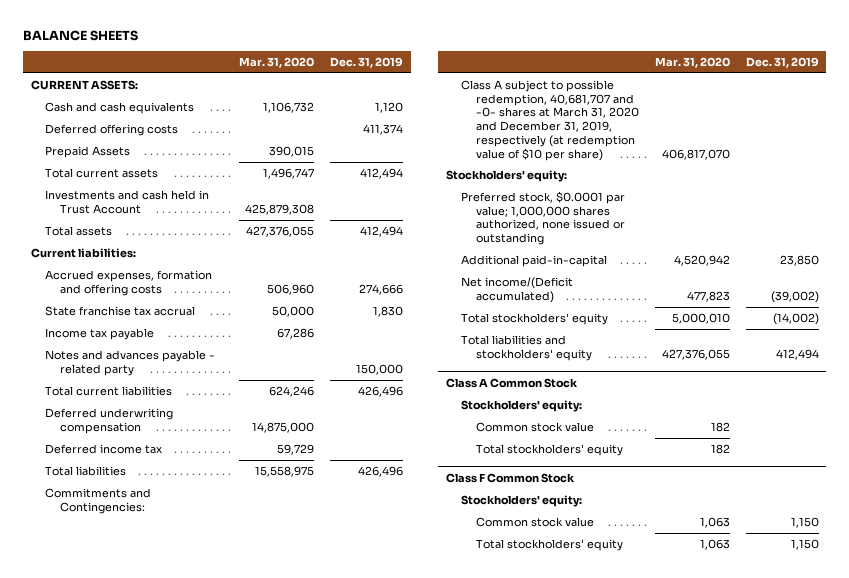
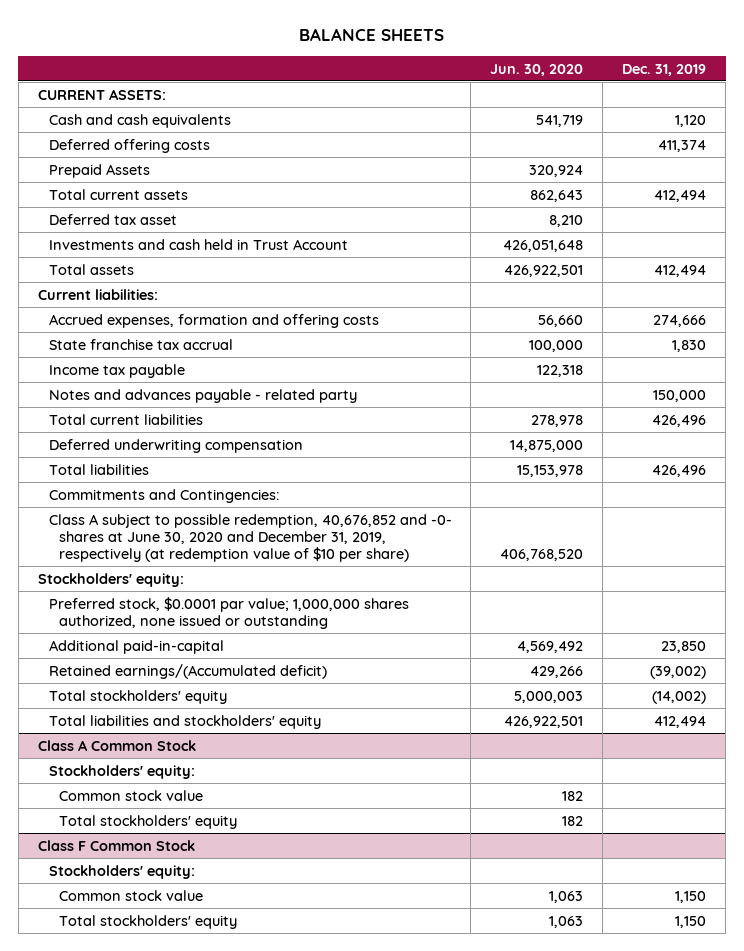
[238,56,314,68] Mar. 31, 2020 -> none
none -> [490,63,584,76] Jun. 30, 2020
none -> [48,213,177,225] Deferred tax asset
[45,443,163,454] Deferred income tax -> none
[461,79,639,161] Class A subject to possible redemption, 40,681,707 and -0- shares at March 31, 2020 and December 31, 2019, respectively (at redemption value of $10 per share) -> [48,513,452,562] Class A subject to possible redemption, 40,676,852 and -0- shares at June 30, 2020 and December 31, 2019, respectively (at redemption value of $10 per share)
[461,276,574,303] Net income/(Deficit accumulated) -> [48,663,327,679] Retained earnings/(Accumulated deficit)

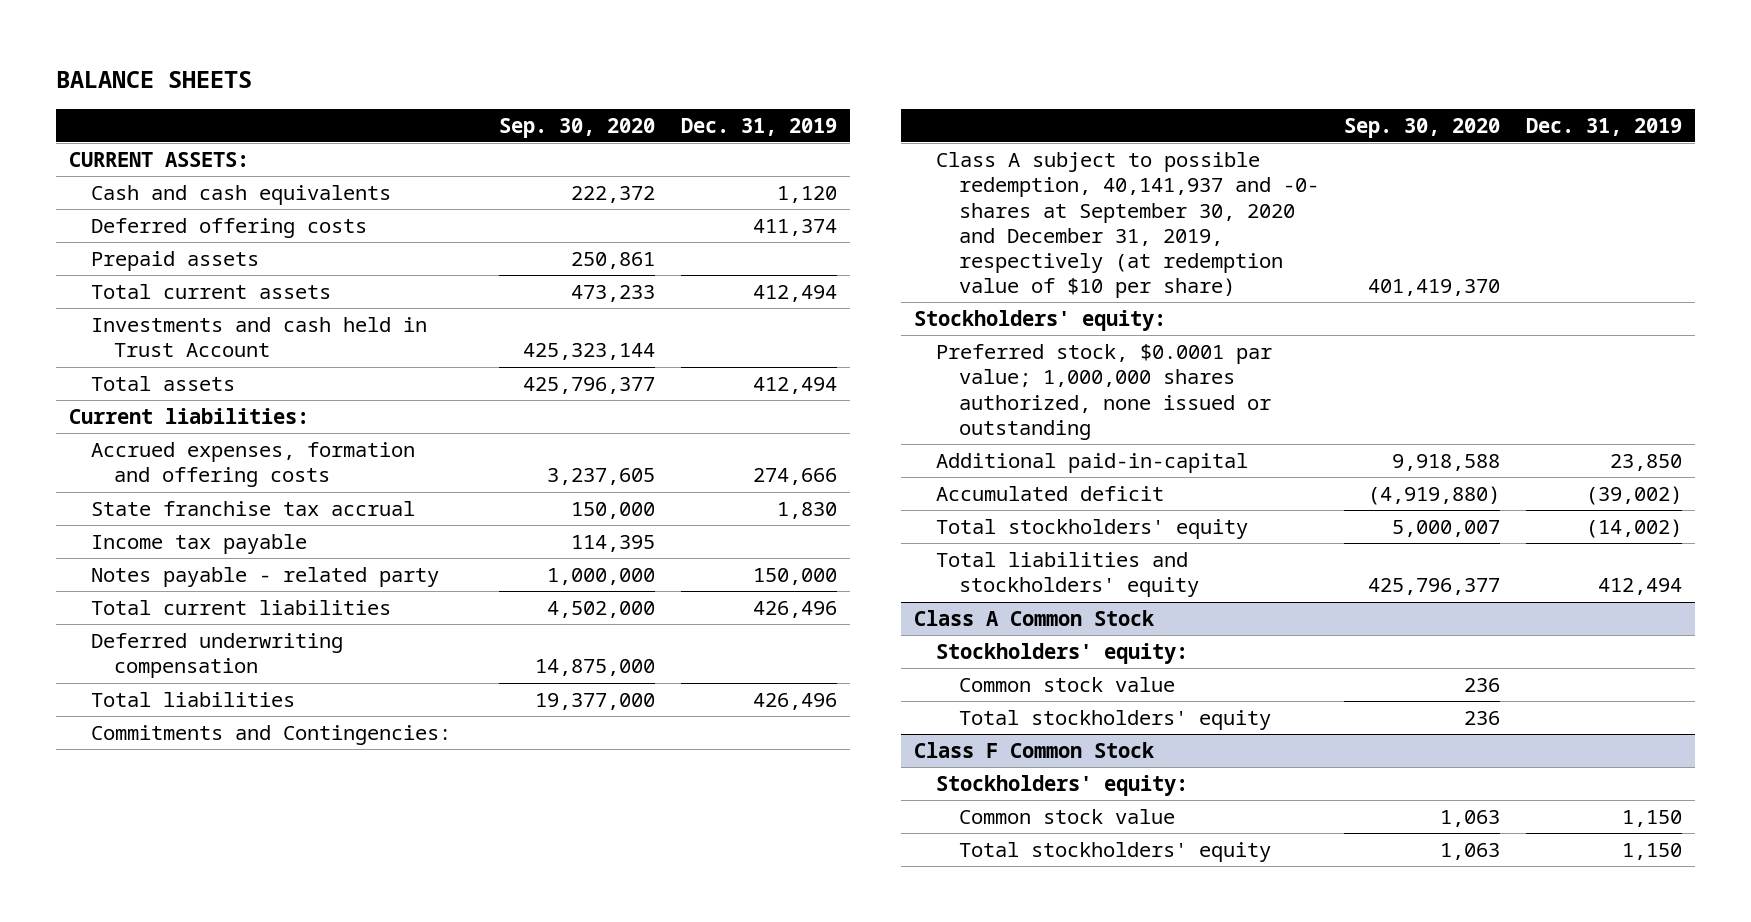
[490,63,584,76] Jun. 30, 2020 -> none
none -> [499,117,656,138] Sep. 30, 2020
[48,163,150,178] Prepaid Assets -> [91,251,260,272] Prepaid assets
[48,213,177,225] Deferred tax asset -> none
[48,388,357,403] Notes and advances payable - related party -> [91,567,440,588] Notes payable - related party
[48,513,452,562] Class A subject to possible redemption, 40,676,852 and -0- shares at June 30, 2020 and December 31, 2019, respectively (at redemption value of $10 per share) -> [936,152,1319,299] Class A subject to possible redemption, 40,141,937 and -0- shares at September 30, 2020 and December 31, 2019, respectively (at redemption value of $10 per share)
[48,663,327,679] Retained earnings/(Accumulated deficit) -> [936,486,1165,502] Accumulated deficit

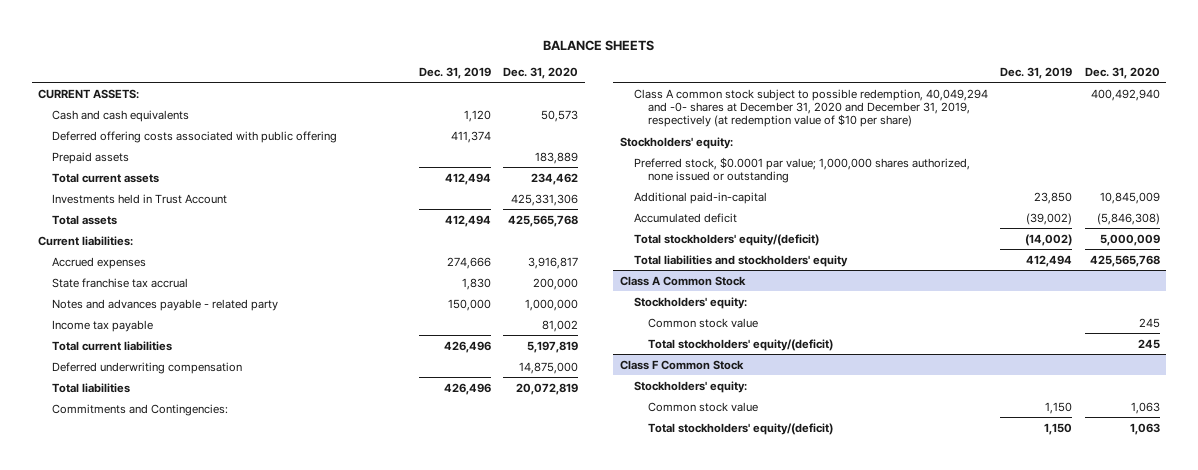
[499,117,656,138] Sep. 30, 2020 -> none
none -> [503,66,579,79] Dec. 31, 2020
[91,218,368,239] Deferred offering costs -> [52,130,338,143] Deferred offering costs associated with public offering
[91,317,428,358] Investments and cash held in Trust Account -> [52,193,228,204] Investments held in Trust Account
[91,442,416,488] Accrued expenses, formation and offering costs -> [52,256,147,269] Accrued expenses
none -> [52,298,279,311] Notes and advances payable - related party
[91,567,440,588] Notes payable - related party -> none
[936,152,1319,299] Class A subject to possible redemption, 40,141,937 and -0- shares at September 30, 2020 and December 31, 2019, respectively (at redemption value of $10 per share) -> [633,88,988,128] Class A common stock subject to possible redemption, 40,049,294 and -0- shares at December 31, 2020 and December 31, 2019, respectively (at redemption value of $10 per share)
[936,519,1249,540] Total stockholders' equity -> [633,233,819,246] Total stockholders' equity/(deficit)
[958,710,1271,731] Total stockholders' equity -> [648,338,834,351] Total stockholders' equity/(deficit)
[958,842,1271,863] Total stockholders' equity -> [648,422,834,435] Total stockholders' equity/(deficit)

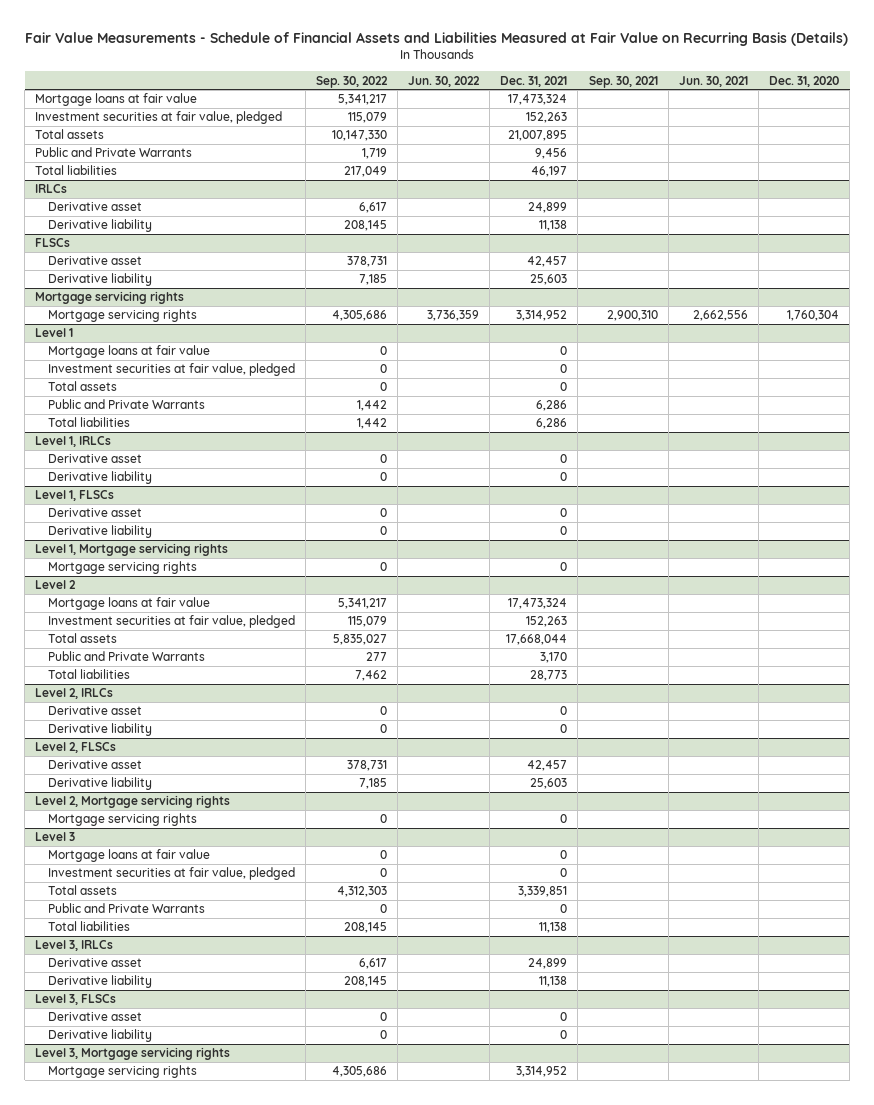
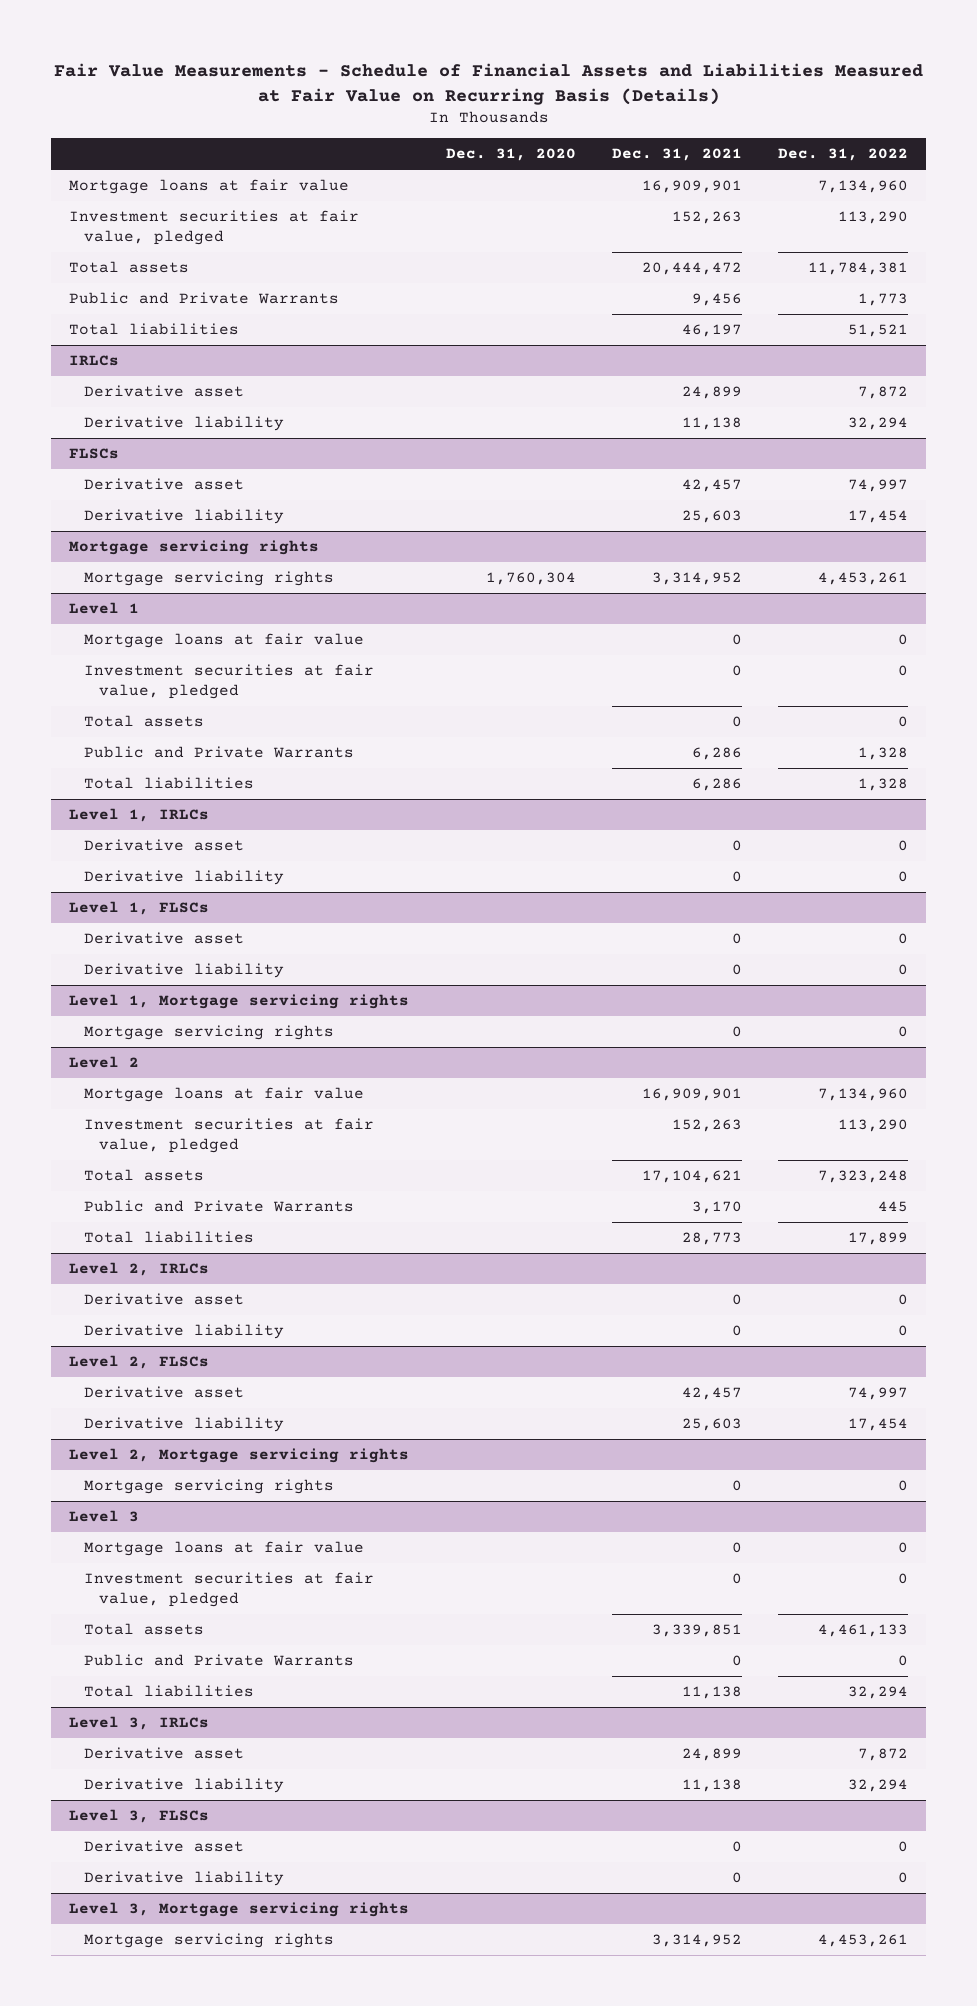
[315,75,388,88] Sep. 30, 2022 -> none
[408,75,481,87] Jun. 30, 2022 -> none
[588,75,658,88] Sep. 30, 2021 -> none
[678,75,748,87] Jun. 30, 2021 -> none
none -> [778,148,909,162] Dec. 31, 2022
[508,94,568,106] 17,473,324 -> [641,180,742,194] 16,909,901
[508,130,568,142] 21,007,895 -> [641,262,742,276] 20,444,472
[508,598,568,610] 17,473,324 -> [641,1088,742,1102] 16,909,901
[506,634,568,646] 17,668,044 -> [641,1170,742,1184] 17,104,621

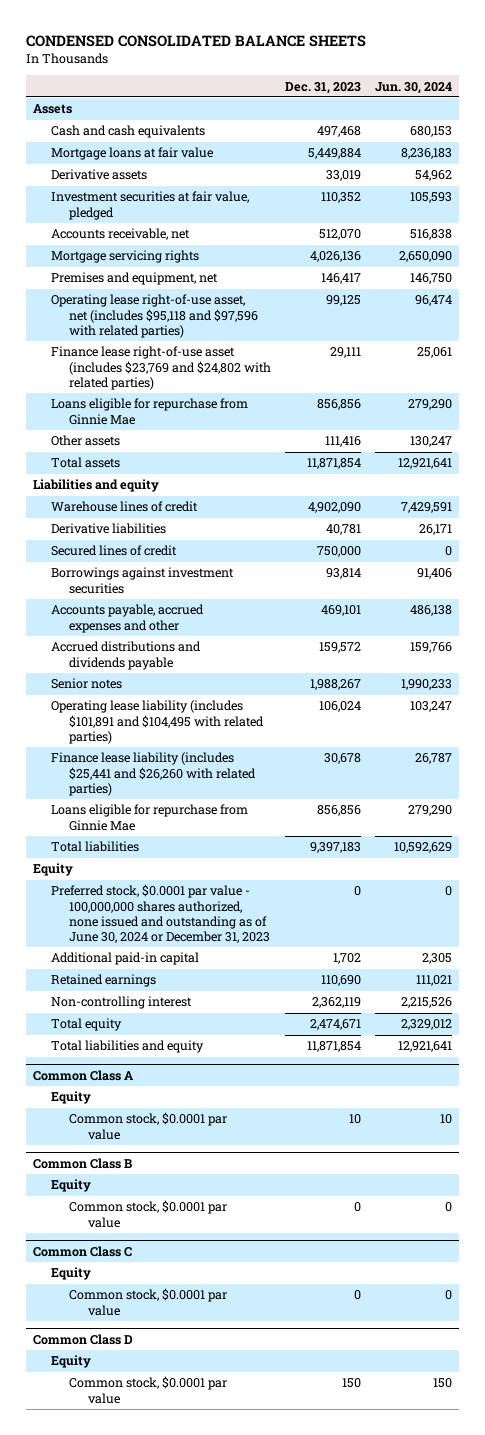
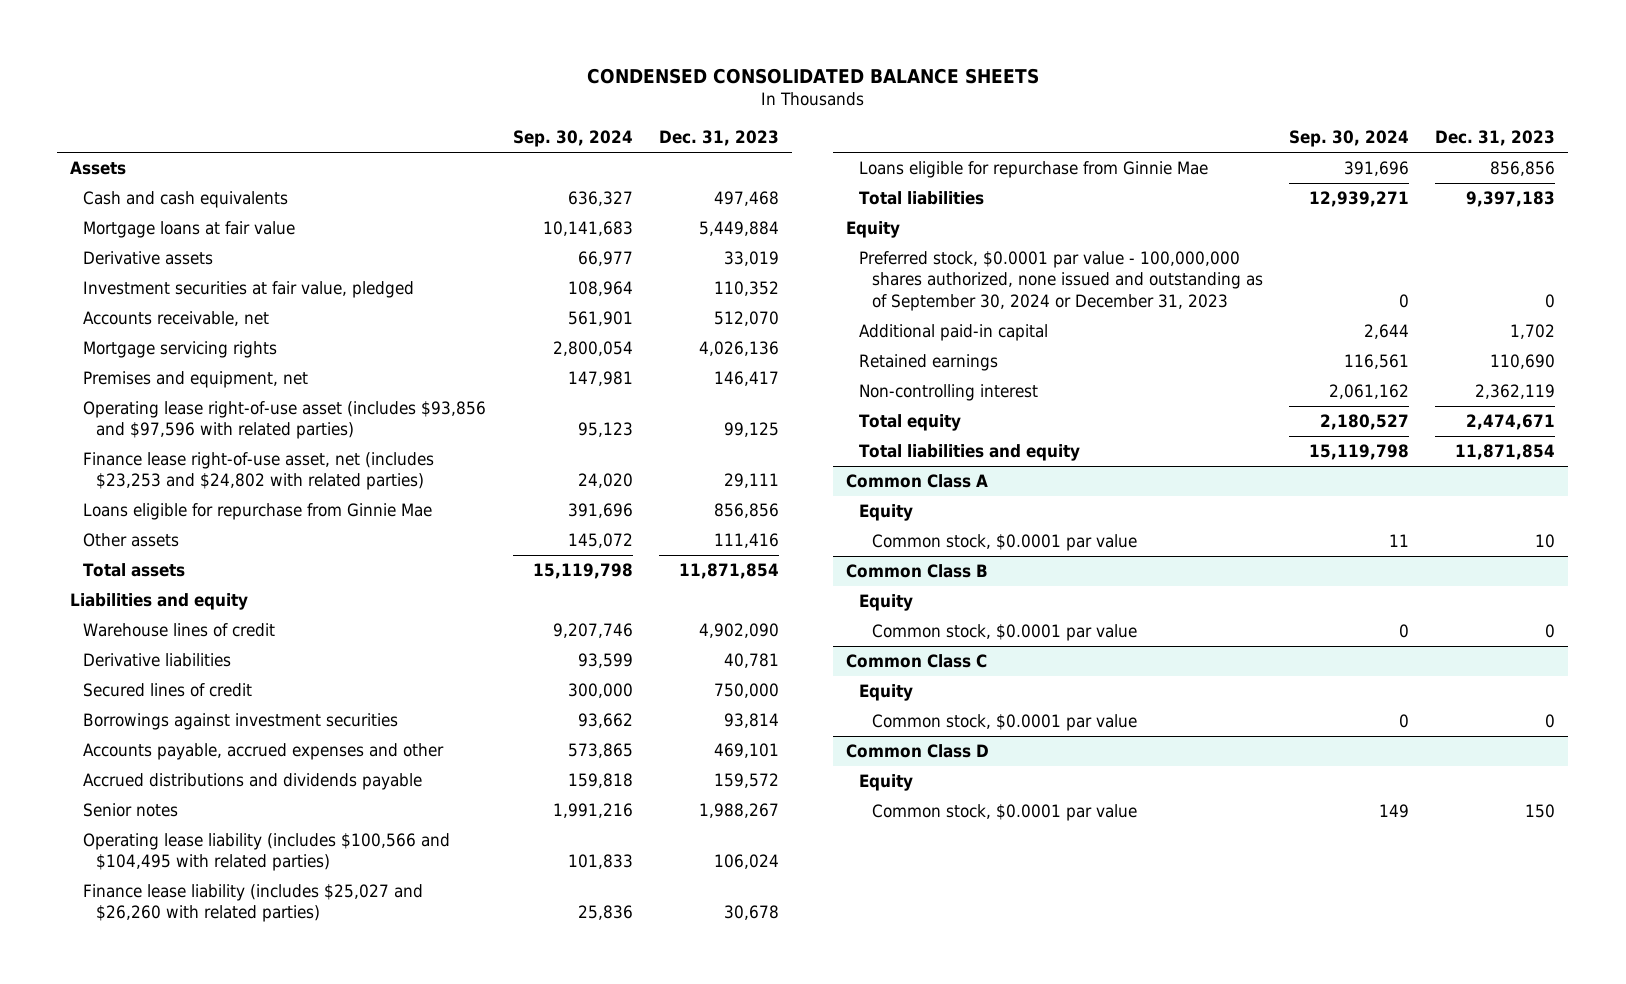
[375,81,453,94] Jun. 30, 2024 -> none
none -> [513,130,634,148] Sep. 30, 2024
[51,294,259,338] Operating lease right-of-use asset, net (includes $95,118 and $97,596 with related parties) -> [83,401,487,440] Operating lease right-of-use asset (includes $93,856 and $97,596 with related parties)
[51,346,272,390] Finance lease right-of-use asset (includes $23,769 and $24,802 with related parties) -> [83,452,435,491] Finance lease right-of-use asset, net (includes $23,253 and $24,802 with related parties)
[51,700,265,744] Operating lease liability (includes $101,891 and $104,495 with related parties) -> [83,833,451,872] Operating lease liability (includes $100,566 and $104,495 with related parties)
[51,752,257,796] Finance lease liability (includes $25,441 and $26,260 with related parties) -> [83,884,424,923] Finance lease liability (includes $25,027 and $26,260 with related parties)
[51,884,271,944] Preferred stock, $0.0001 par value - 100,000,000 shares authorized, none issued and outstanding as of June 30, 2024 or December 31, 2023 -> [859,251,1264,311] Preferred stock, $0.0001 par value - 100,000,000 shares authorized, none issued and outstanding as of September 30, 2024 or December 31, 2023

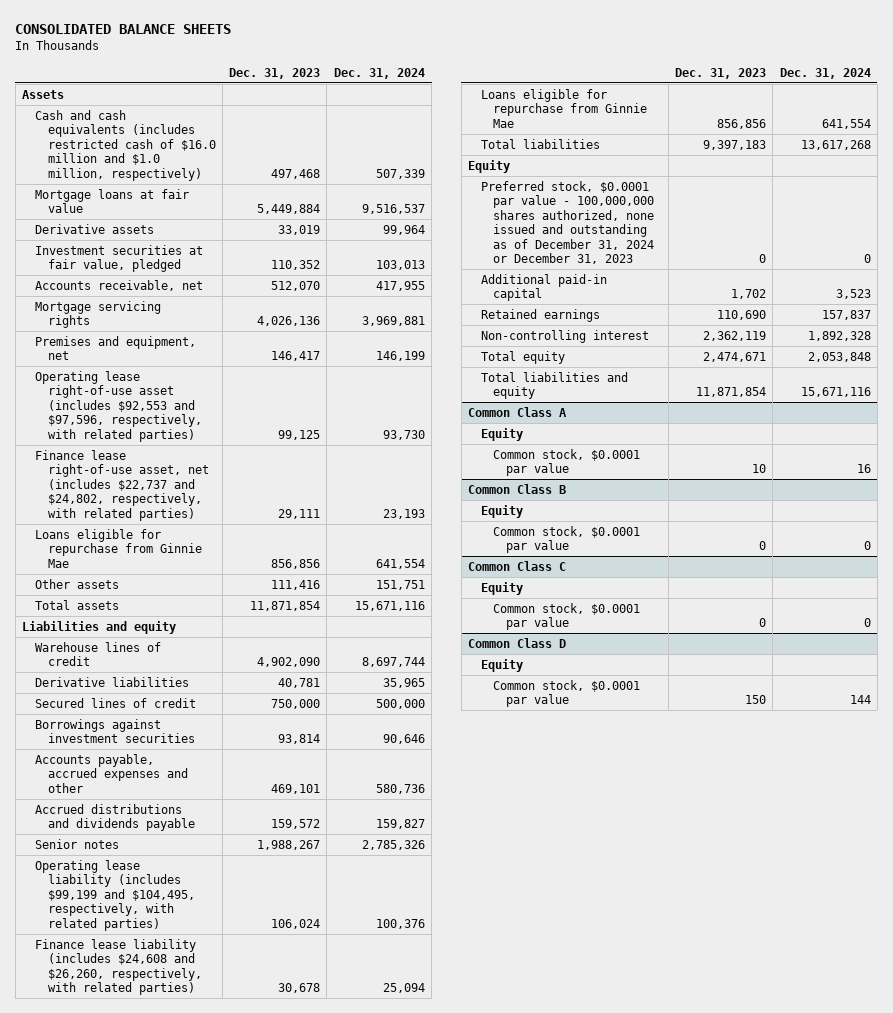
[586,68,1039,85] CONDENSED CONSOLIDATED BALANCE SHEETS -> [15,23,232,34] CONSOLIDATED BALANCE SHEETS
[513,130,634,148] Sep. 30, 2024 -> none
none -> [333,67,425,79] Dec. 31, 2024
[83,191,289,209] Cash and cash equivalents -> [34,109,216,181] Cash and cash equivalents (includes restricted cash of $16.0 million and $1.0 million, respectively)
[83,401,487,440] Operating lease right-of-use asset (includes $93,856 and $97,596 with related parties) -> [34,370,202,442] Operating lease right-of-use asset (includes $92,553 and $97,596, respectively, with related parties)
[83,452,435,491] Finance lease right-of-use asset, net (includes $23,253 and $24,802 with related parties) -> [34,449,209,521] Finance lease right-of-use asset, net (includes $22,737 and $24,802, respectively, with related parties)
[83,833,451,872] Operating lease liability (includes $100,566 and $104,495 with related parties) -> [34,859,195,931] Operating lease liability (includes $99,199 and $104,495, respectively, with related parties)
[83,884,424,923] Finance lease liability (includes $25,027 and $26,260 with related parties) -> [34,938,202,996] Finance lease liability (includes $24,608 and $26,260, respectively, with related parties)
[859,251,1264,311] Preferred stock, $0.0001 par value - 100,000,000 shares authorized, none issued and outstanding as of September 30, 2024 or December 31, 2023 -> [480,180,655,265] Preferred stock, $0.0001 par value - 100,000,000 shares authorized, none issued and outstanding as of December 31, 2024 or December 31, 2023

